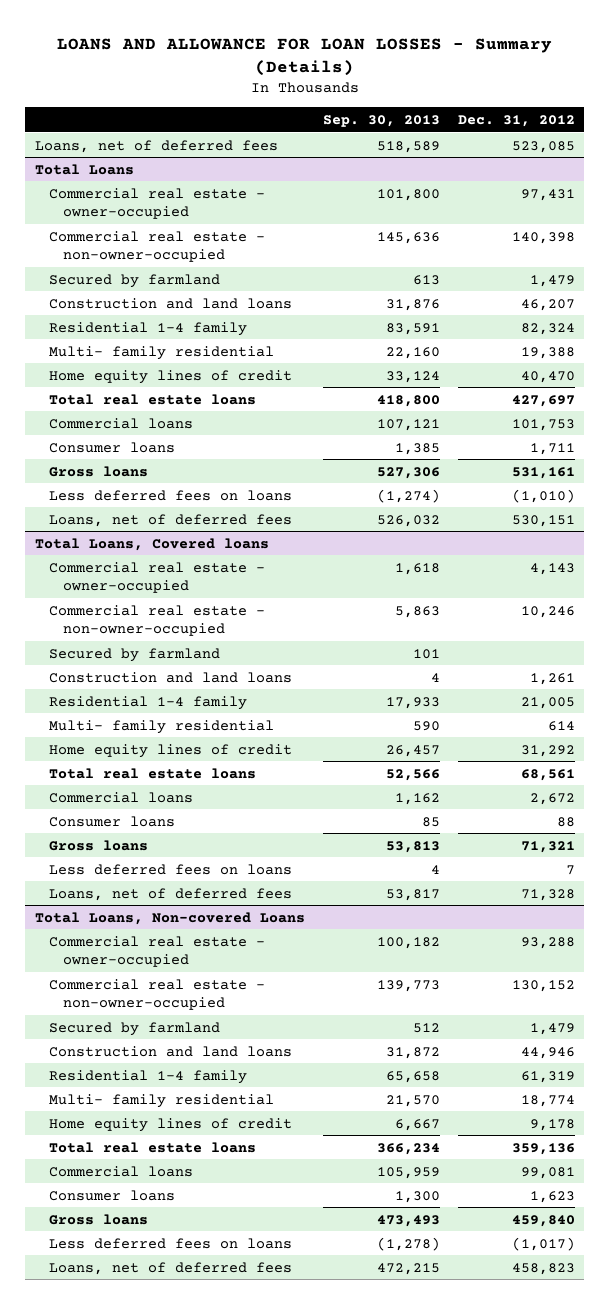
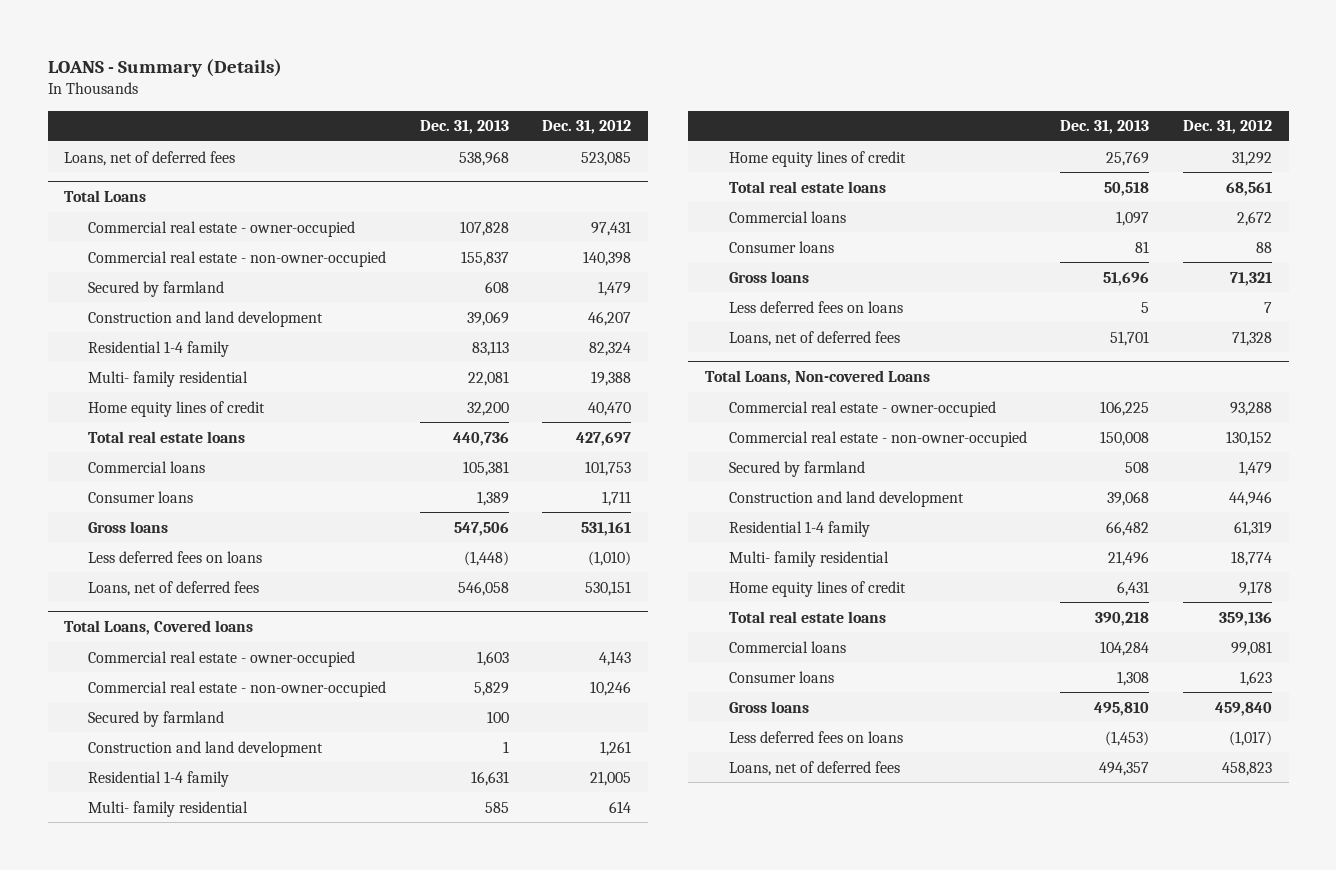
[56,37,552,76] LOANS AND ALLOWANCE FOR LOAN LOSSES - Summary (Details) -> [47,58,282,77] LOANS - Summary (Details)
[322,114,440,127] Sep. 30, 2013 -> none
none -> [419,120,509,135] Dec. 31, 2013
[48,297,292,309] Construction and land loans -> [88,310,324,327] Construction and land development
[48,671,292,683] Construction and land loans -> [88,740,324,757] Construction and land development
[48,1045,292,1057] Construction and land loans -> [728,490,964,507] Construction and land development

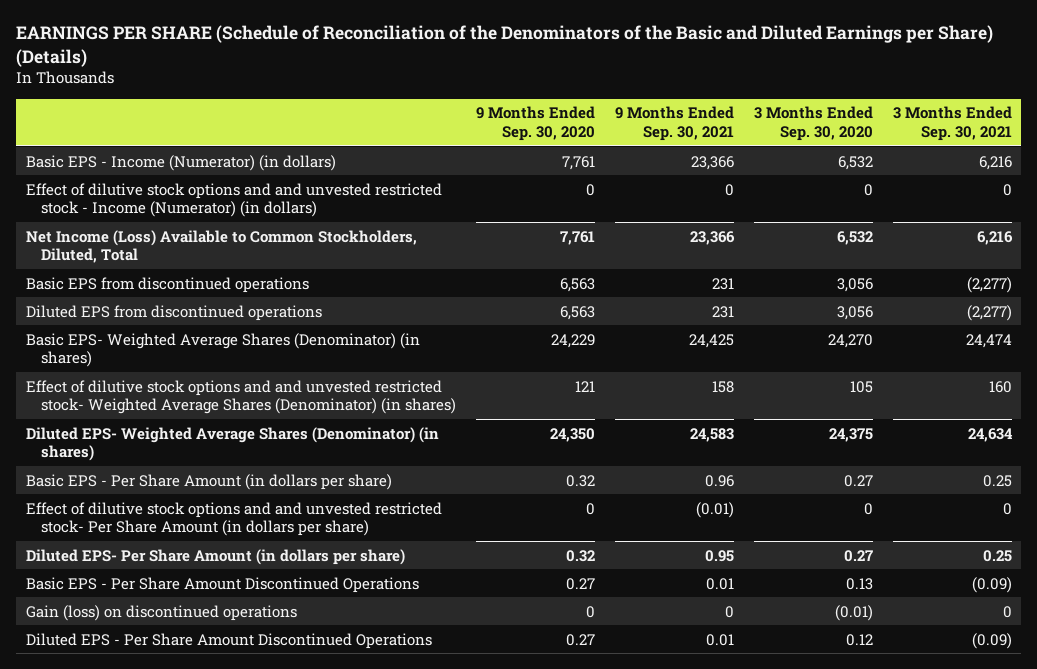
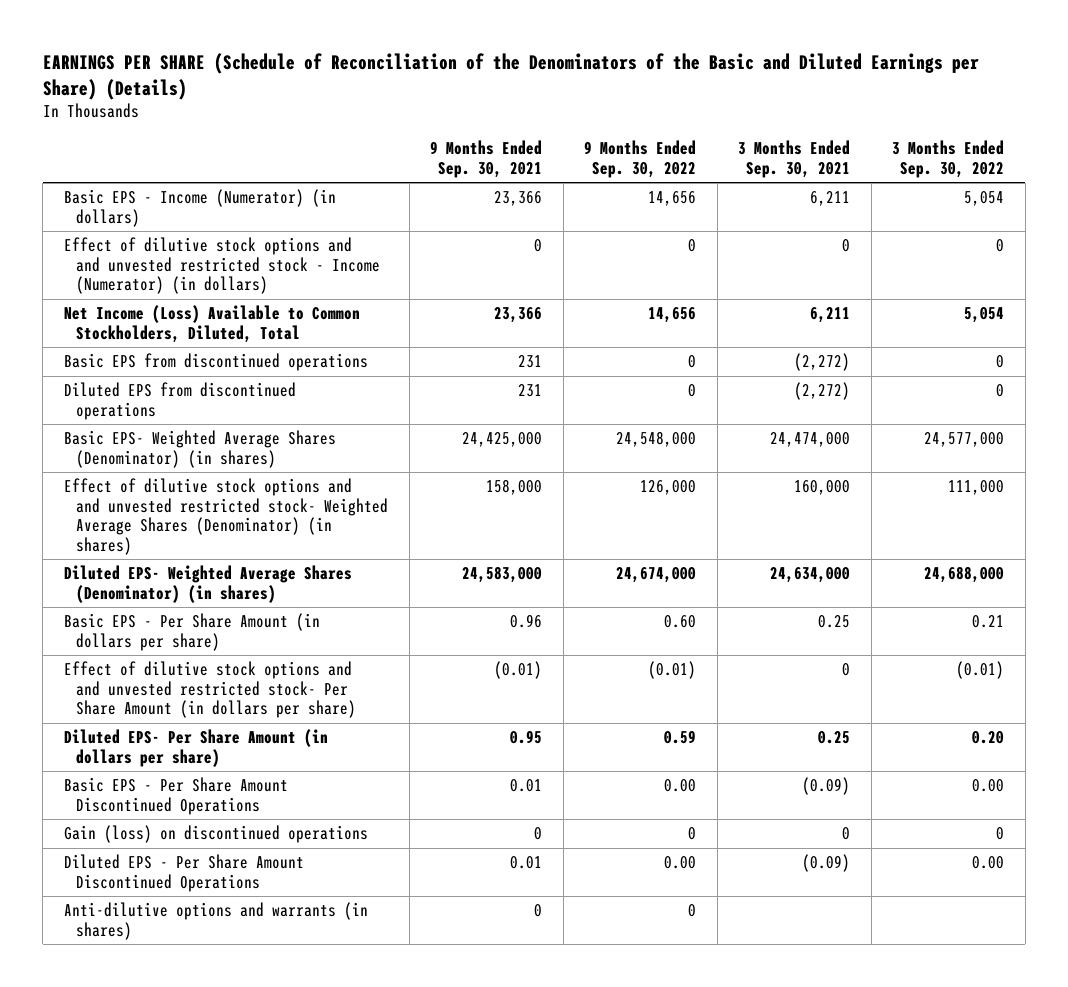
[476,106,596,141] 9 Months Ended Sep. 30, 2020 -> none
[753,106,873,141] 3 Months Ended Sep. 30, 2020 -> none
none -> [584,140,697,179] 9 Months Ended Sep. 30, 2022
none -> [892,140,1005,179] 3 Months Ended Sep. 30, 2022
[978,155,1012,170] 6,216 -> [810,191,851,207] 6,211
[976,230,1013,245] 6,216 -> [810,307,851,324] 6,211
[966,276,1012,293] (2,277) -> [794,353,851,372] (2,272)
[966,304,1012,321] (2,277) -> [794,382,851,401] (2,272)
[688,333,734,348] 24,425 -> [462,432,543,448] 24,425,000
[965,333,1012,348] 24,474 -> [770,432,851,448] 24,474,000
[711,380,734,393] 158 -> [486,479,543,496] 158,000
[988,380,1012,393] 160 -> [794,480,851,496] 160,000
[689,427,734,442] 24,583 -> [462,566,543,584] 24,583,000
[967,427,1013,442] 24,634 -> [770,567,851,584] 24,634,000
none -> [63,902,368,940] Anti-dilutive options and warrants (in shares)

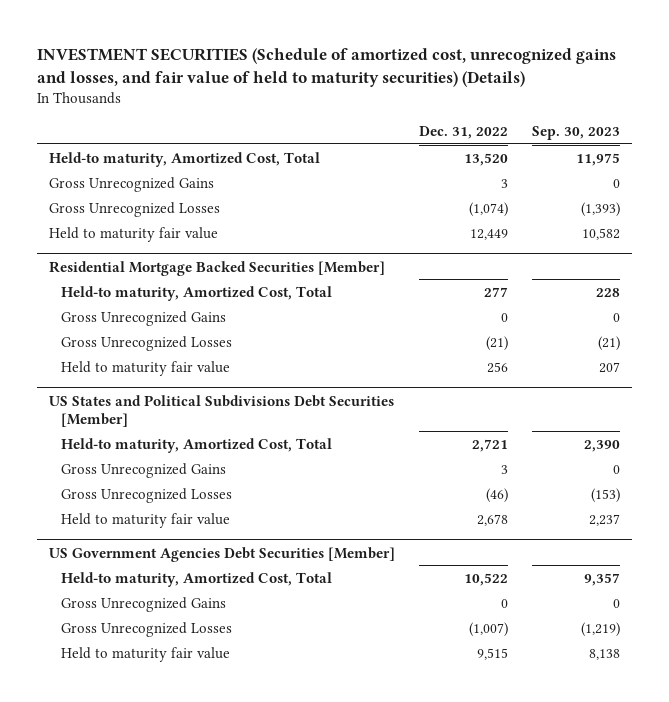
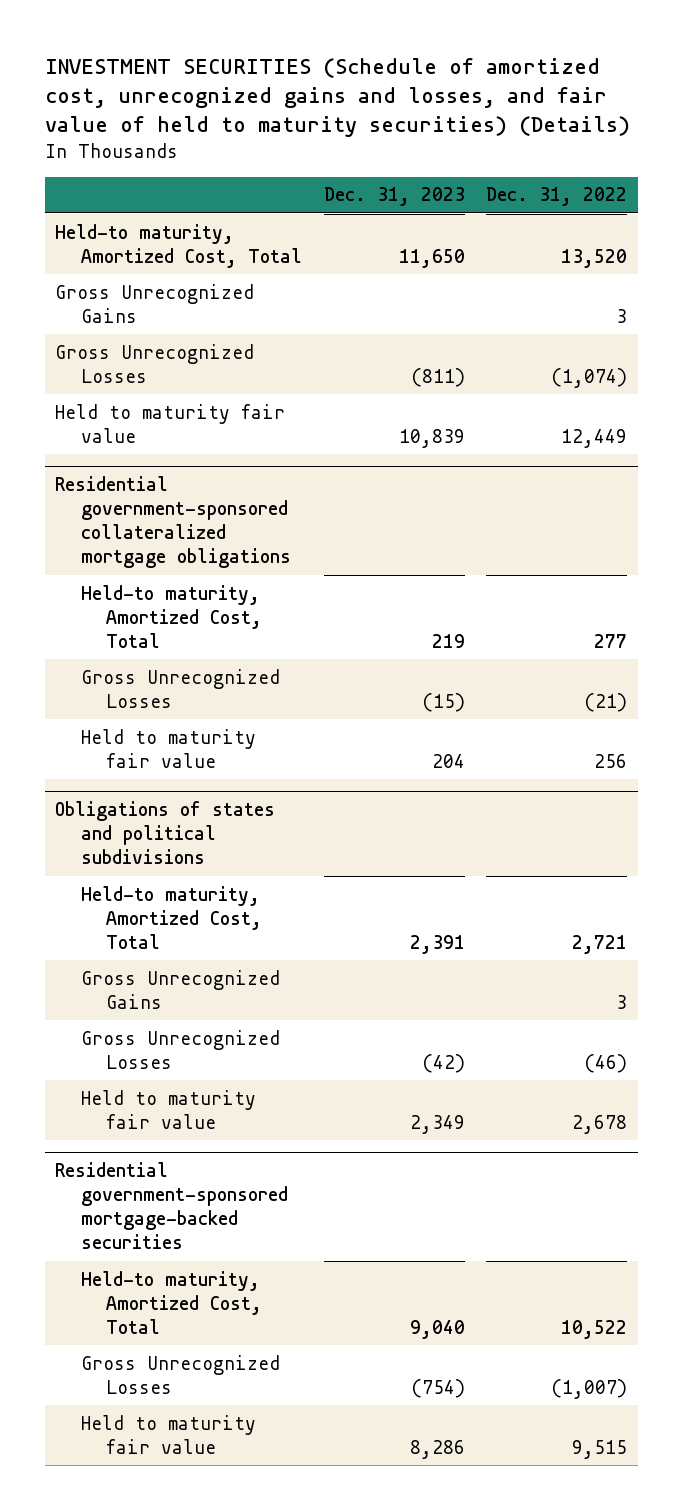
[532,125,621,140] Sep. 30, 2023 -> none
none -> [323,187,465,207] Dec. 31, 2023
[48,260,385,276] Residential Mortgage Backed Securities [Member] -> [55,475,291,569] Residential government-sponsored collateralized mortgage obligations
[60,310,226,326] Gross Unrecognized Gains -> none
[48,394,394,427] US States and Political Subdivisions Debt Securities [Member] -> [55,800,276,865] Obligations of states and political subdivisions
[48,546,395,562] US Government Agencies Debt Securities [Member] -> [55,1161,288,1250] Residential government-sponsored mortgage-backed securities
[60,596,226,612] Gross Unrecognized Gains -> none

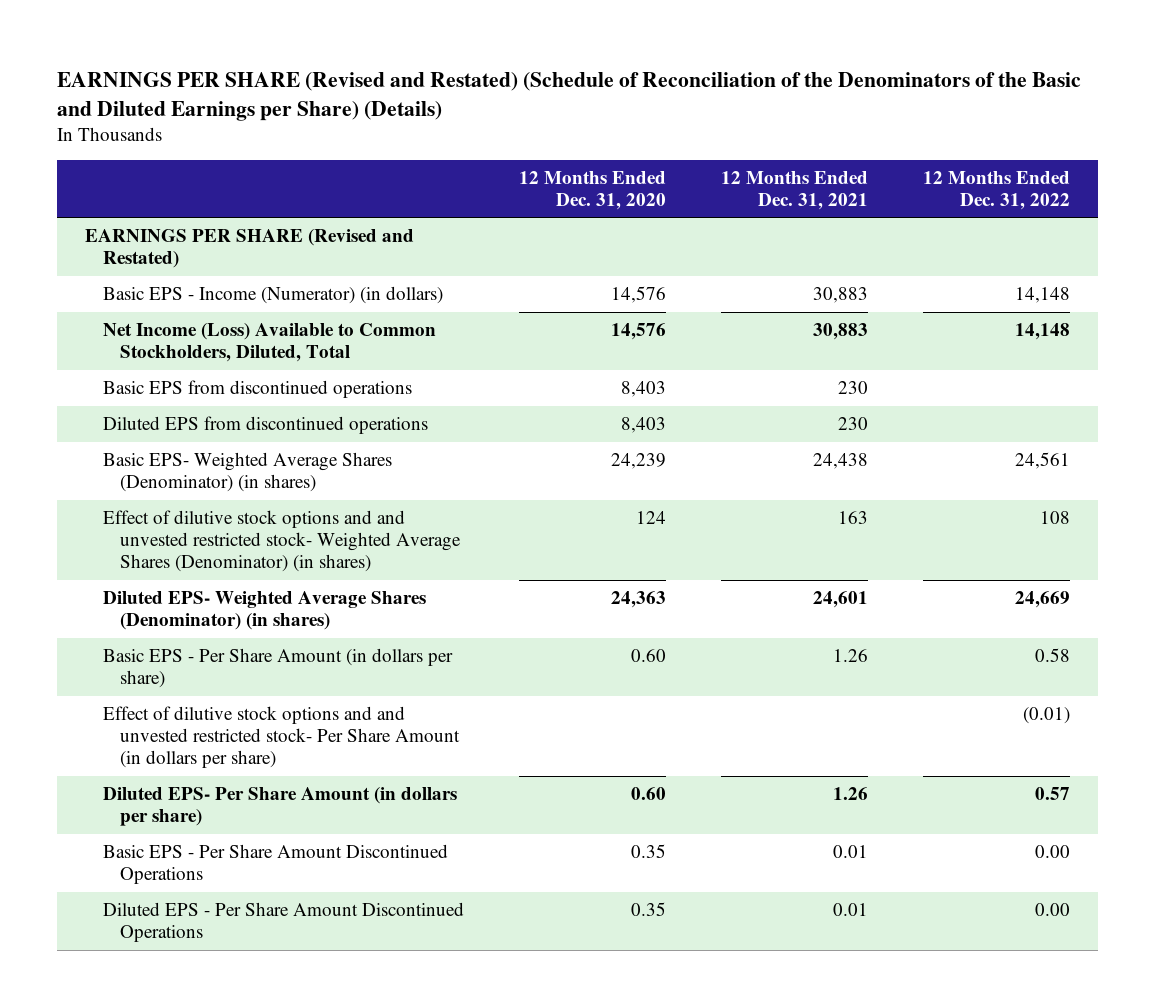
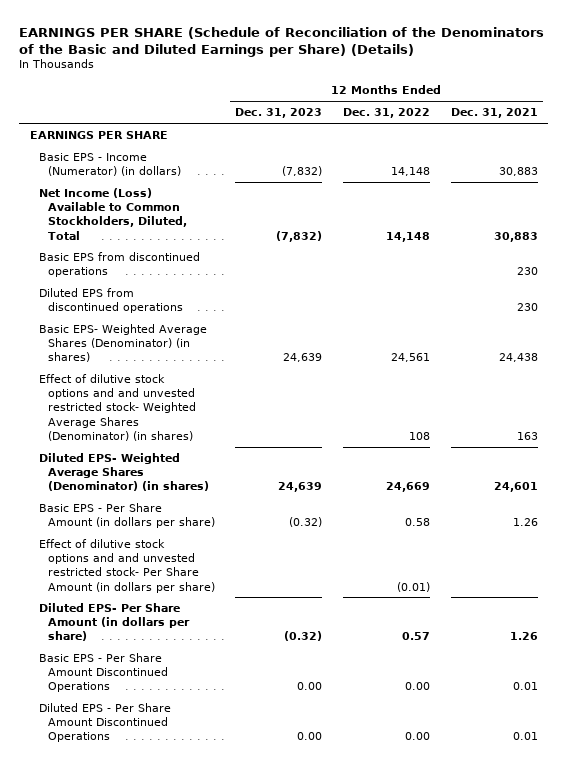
[57,71,1082,121] EARNINGS PER SHARE (Revised and Restated) (Schedule of Reconciliation of the Denominators of the Basic and Diluted Earnings per Share) (Details) -> [19,26,545,57] EARNINGS PER SHARE (Schedule of Reconciliation of the Denominators of the Basic and Diluted Earnings per Share) (Details)
[518,170,666,210] 12 Months Ended Dec. 31, 2020 -> none
none -> [235,108,323,119] Dec. 31, 2023
[85,229,415,269] EARNINGS PER SHARE (Revised and Restated) -> [29,130,168,139] EARNINGS PER SHARE

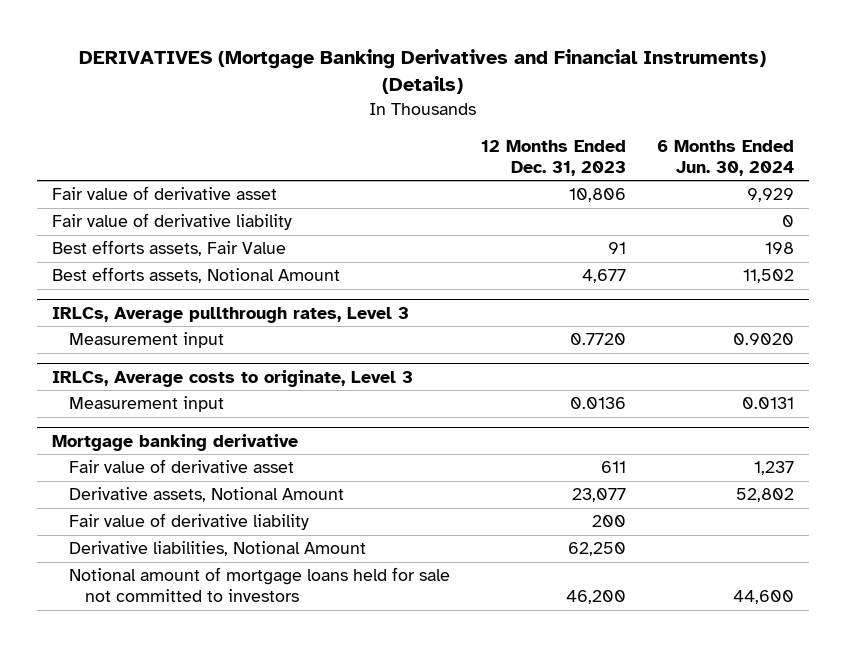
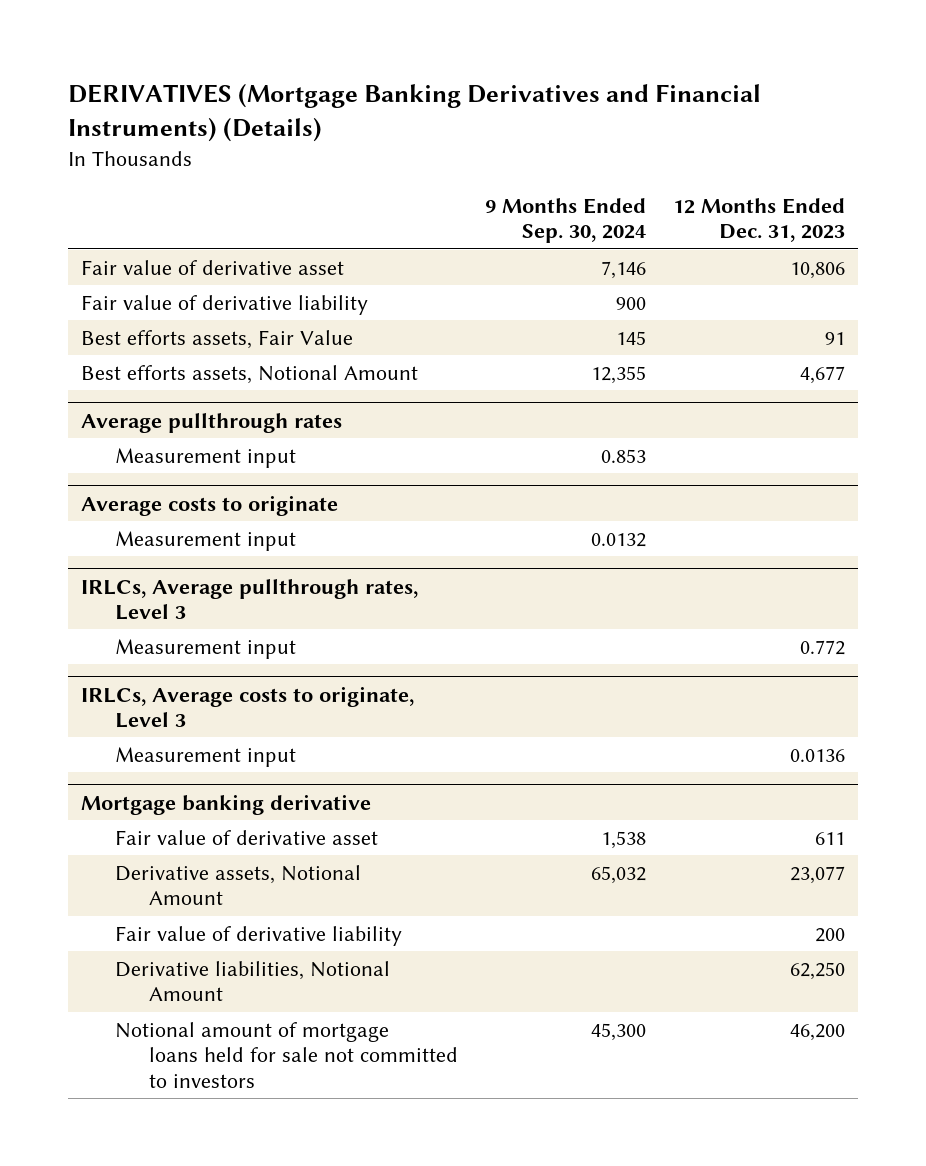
[656,139,794,176] 6 Months Ended Jun. 30, 2024 -> none
none -> [484,197,646,244] 9 Months Ended Sep. 30, 2024
none -> [81,412,343,433] Average pullthrough rates
none -> [115,447,297,468] Measurement input
none -> [81,494,339,516] Average costs to originate
none -> [115,530,297,551] Measurement input
[569,333,626,346] 0.7720 -> [799,639,845,655] 0.772

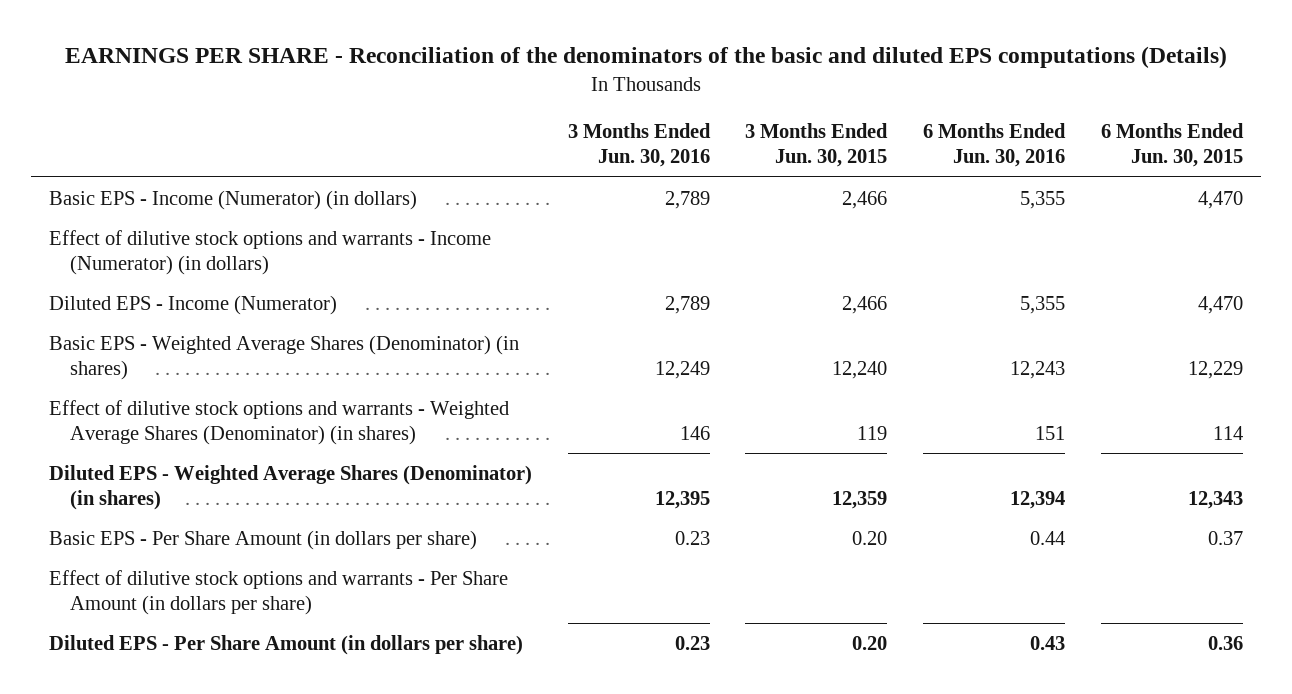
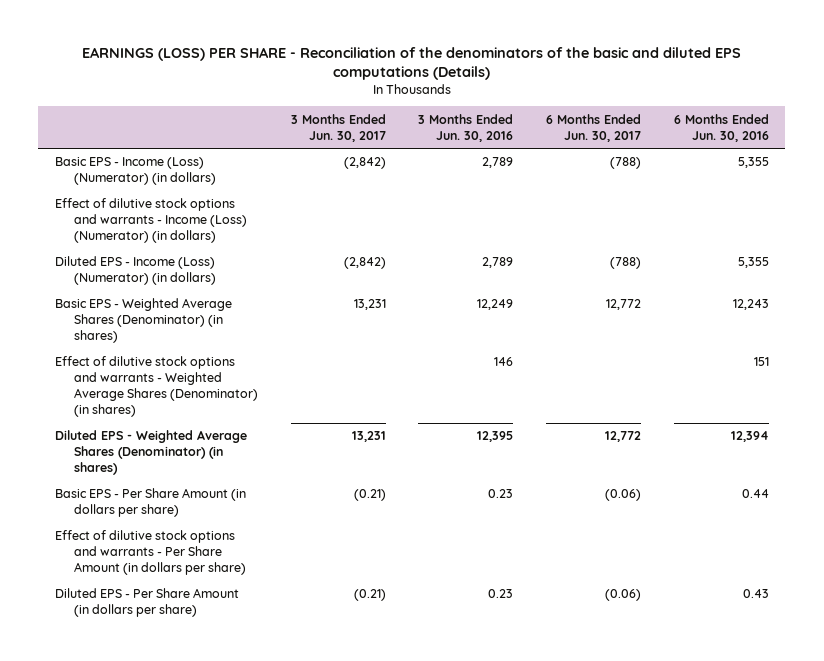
[64,46,1227,69] EARNINGS PER SHARE - Reconciliation of the denominators of the basic and diluted EPS computations (Details) -> [81,46,741,81] EARNINGS (LOSS) PER SHARE - Reconciliation of the denominators of the basic and diluted EPS computations (Details)
[745,123,889,168] 3 Months Ended Jun. 30, 2015 -> none
[1100,123,1244,168] 6 Months Ended Jun. 30, 2015 -> none
none -> [290,113,386,142] 3 Months Ended Jun. 30, 2017
none -> [546,113,642,142] 6 Months Ended Jun. 30, 2017
[49,189,418,210] Basic EPS - Income (Numerator) (in dollars) -> [54,157,216,186] Basic EPS - Income (Loss) (Numerator) (in dollars)
[49,229,492,275] Effect of dilutive stock options and warrants - Income (Numerator) (in dollars) -> [54,198,247,244] Effect of dilutive stock options and warrants - Income (Loss) (Numerator) (in dollars)
[49,294,338,315] Diluted EPS - Income (Numerator) -> [54,256,216,286] Diluted EPS - Income (Loss) (Numerator) (in dollars)

